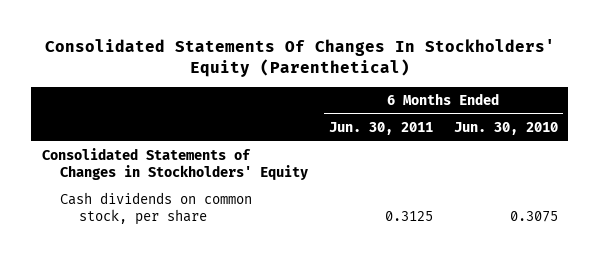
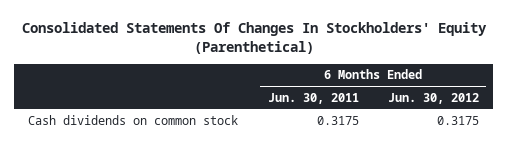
[453,122,558,136] Jun. 30, 2010 -> none
none -> [387,92,479,104] Jun. 30, 2012
[41,148,309,180] Consolidated Statements of Changes in Stockholders' Equity -> none
[60,192,253,225] Cash dividends on common stock, per share -> [28,114,239,125] Cash dividends on common stock
[385,210,434,221] 0.3125 -> [316,115,359,125] 0.3175

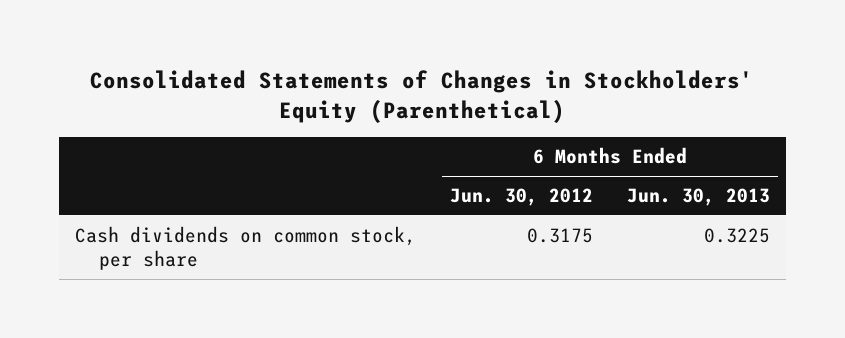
[21,21,487,54] Consolidated Statements Of Changes In Stockholders' Equity (Parenthetical) -> [90,70,754,124] Consolidated Statements of Changes in Stockholders' Equity (Parenthetical)
[267,92,359,104] Jun. 30, 2011 -> none
none -> [626,188,770,207] Jun. 30, 2013
[28,114,239,125] Cash dividends on common stock -> [75,226,417,271] Cash dividends on common stock, per share

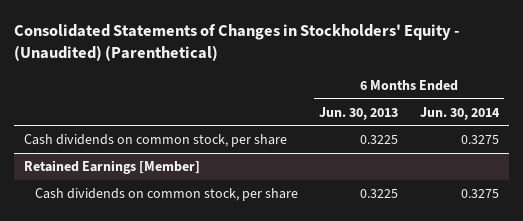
[90,70,754,124] Consolidated Statements of Changes in Stockholders' Equity (Parenthetical) -> [13,23,459,61] Consolidated Statements of Changes in Stockholders' Equity - (Unaudited) (Parenthetical)
[449,188,593,207] Jun. 30, 2012 -> none
none -> [419,106,500,120] Jun. 30, 2014
none -> [24,160,201,175] Retained Earnings [Member]
none -> [34,188,298,202] Cash dividends on common stock, per share

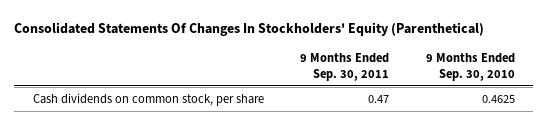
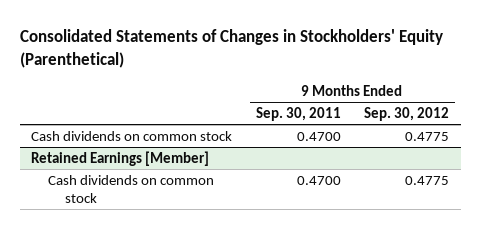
[14,22,485,37] Consolidated Statements Of Changes In Stockholders' Equity (Parenthetical) -> [19,29,443,68] Consolidated Statements of Changes in Stockholders' Equity (Parenthetical)
[425,53,515,81] 9 Months Ended Sep. 30, 2010 -> none
none -> [364,106,450,121] Sep. 30, 2012
[32,93,264,107] Cash dividends on common stock, per share -> [31,130,233,141] Cash dividends on common stock
[368,95,390,104] 0.47 -> [296,131,341,141] 0.4700
none -> [31,150,210,166] Retained Earnings [Member]
none -> [48,174,215,203] Cash dividends on common stock

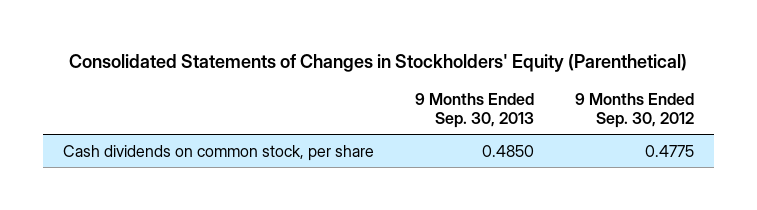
[255,106,341,121] Sep. 30, 2011 -> none
none -> [414,93,534,129] 9 Months Ended Sep. 30, 2013
[31,150,210,166] Retained Earnings [Member] -> none
[48,174,215,203] Cash dividends on common stock -> none
[31,130,233,141] Cash dividends on common stock -> [63,144,375,161] Cash dividends on common stock, per share

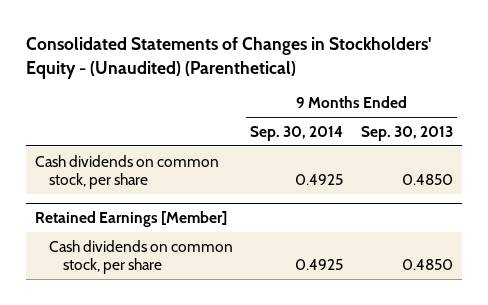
[69,53,688,72] Consolidated Statements of Changes in Stockholders' Equity (Parenthetical) -> [25,36,431,79] Consolidated Statements of Changes in Stockholders' Equity - (Unaudited) (Parenthetical)
[574,93,694,129] 9 Months Ended Sep. 30, 2012 -> none
none -> [250,125,344,141] Sep. 30, 2014
none -> [34,210,227,227] Retained Earnings [Member]
none -> [48,239,233,275] Cash dividends on common stock, per share

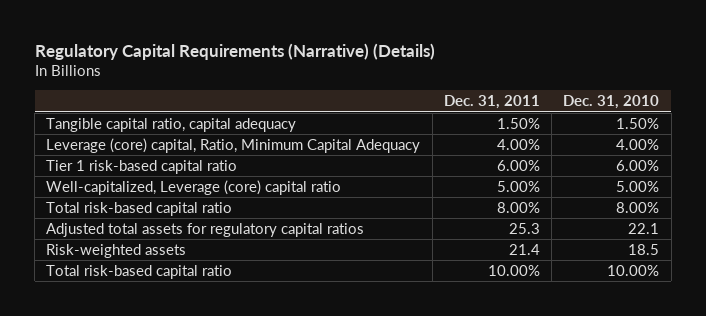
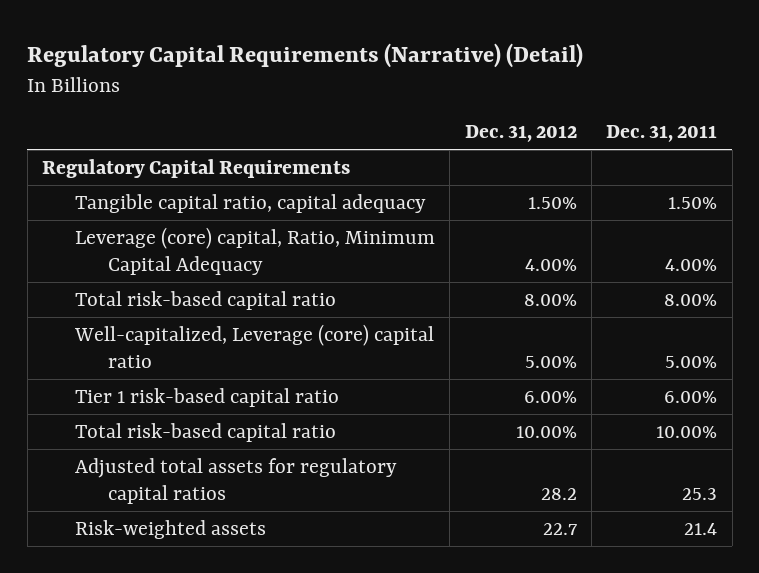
[34,42,435,60] Regulatory Capital Requirements (Narrative) (Details) -> [27,42,584,68] Regulatory Capital Requirements (Narrative) (Detail)
[563,95,660,110] Dec. 31, 2010 -> none
none -> [464,125,577,143] Dec. 31, 2012
none -> [41,158,350,178] Regulatory Capital Requirements
[46,179,342,195] Well-capitalized, Leverage (core) capital ratio -> [73,323,434,368] Well-capitalized, Leverage (core) capital ratio
[46,159,238,174] Tier 1 risk-based capital ratio -> [74,387,339,407] Tier 1 risk-based capital ratio
[46,264,233,279] Total risk-based capital ratio -> [74,422,336,442] Total risk-based capital ratio

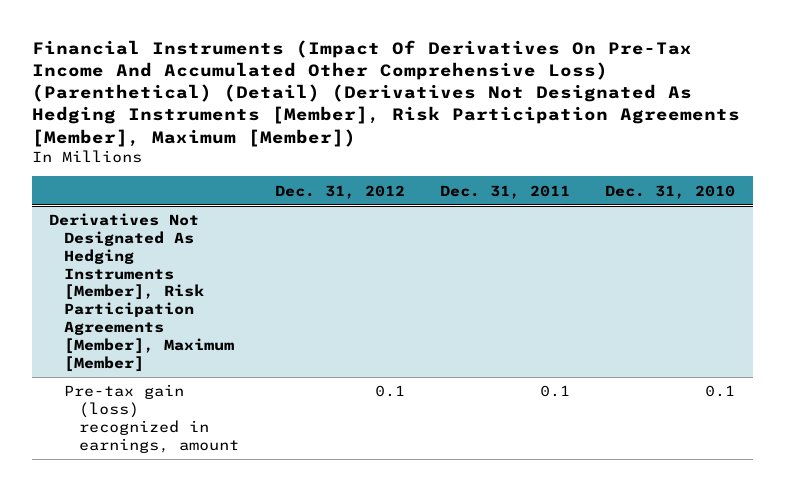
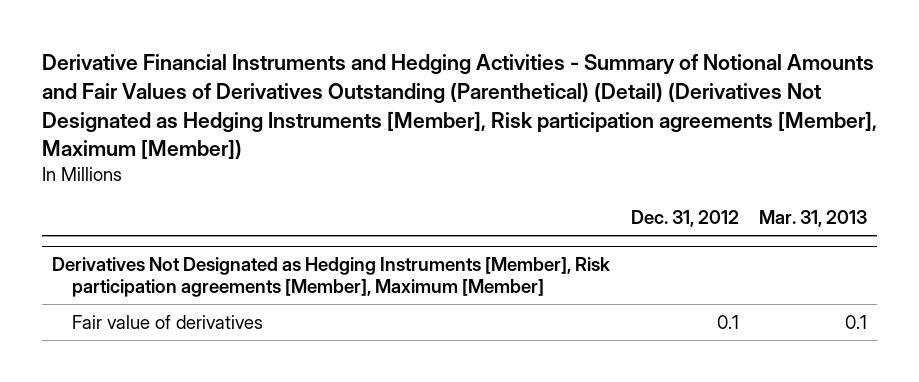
[31,39,740,147] Financial Instruments (Impact Of Derivatives On Pre-Tax Income And Accumulated Other Comprehensive Loss) (Parenthetical) (Detail) (Derivatives Not Designated As Hedging Instruments [Member], Risk Participation Agreements [Member], Maximum [Member]) -> [41,54,877,160] Derivative Financial Instruments and Hedging Activities - Summary of Notional Amounts and Fair Values of Derivatives Outstanding (Parenthetical) (Detail) (Derivatives Not Designated as Hedging Instruments [Member], Risk participation agreements [Member], Maximum [Member])
[440,184,571,199] Dec. 31, 2011 -> none
[605,184,736,199] Dec. 31, 2010 -> none
none -> [759,209,868,227] Mar. 31, 2013
[49,213,235,372] Derivatives Not Designated As Hedging Instruments [Member], Risk Participation Agreements [Member], Maximum [Member] -> [52,257,611,298] Derivatives Not Designated as Hedging Instruments [Member], Risk participation agreements [Member], Maximum [Member]
[64,384,240,453] Pre-tax gain (loss) recognized in earnings, amount -> [72,314,264,329] Fair value of derivatives

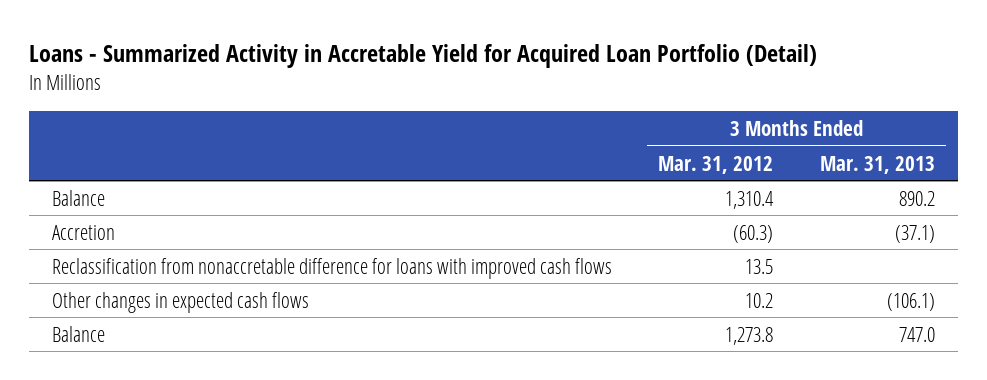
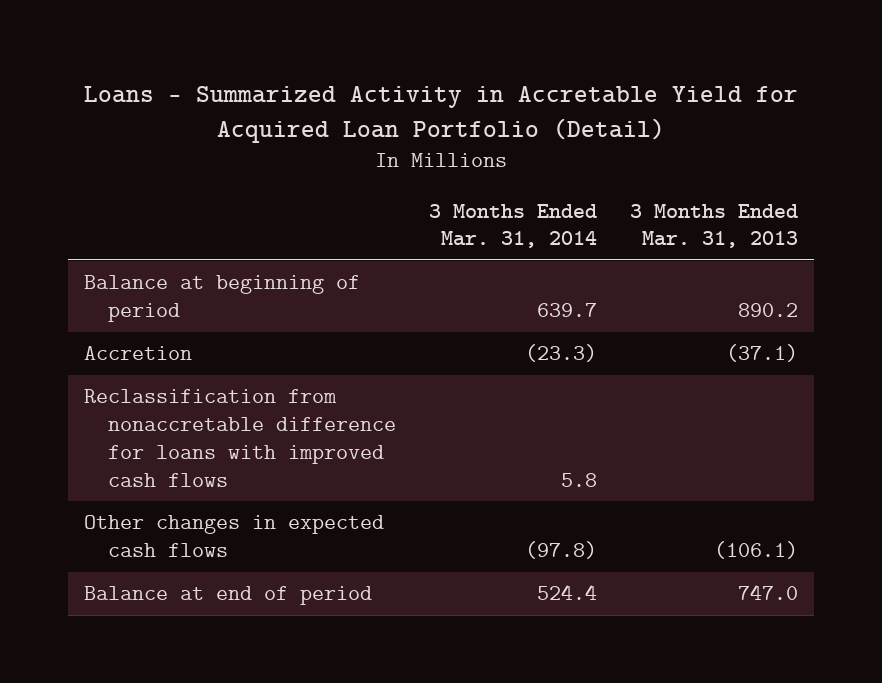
[658,155,774,174] Mar. 31, 2012 -> none
none -> [428,203,597,249] 3 Months Ended Mar. 31, 2014
[52,189,106,206] Balance -> [83,275,360,323] Balance at beginning of period
[52,325,106,342] Balance -> [83,586,372,606] Balance at end of period

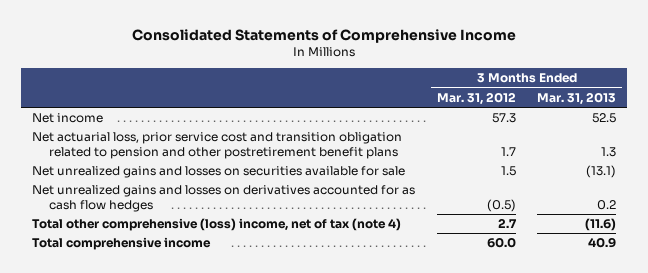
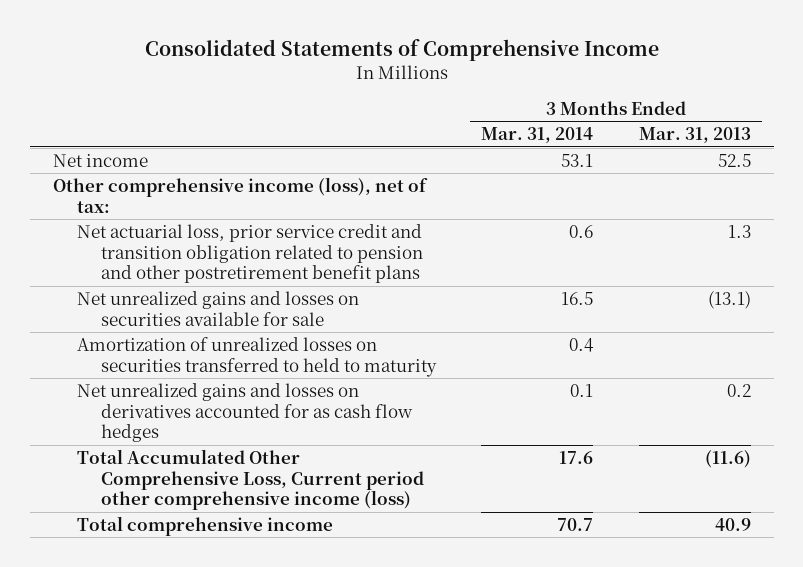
[436,91,516,105] Mar. 31, 2012 -> none
none -> [481,127,594,144] Mar. 31, 2014
none -> [52,176,428,213] Other comprehensive income (loss), net of tax:
[32,132,403,159] Net actuarial loss, prior service cost and transition obligation related to pension and other postretirement benefit plans -> [76,223,423,284] Net actuarial loss, prior service credit and transition obligation related to pension and other postretirement benefit plans
none -> [76,336,437,377] Amortization of unrealized losses on securities transferred to held to maturity
[32,218,402,232] Total other comprehensive (loss) income, net of tax (note 4) -> [76,448,424,511] Total Accumulated Other Comprehensive Loss, Current period other comprehensive income (loss)

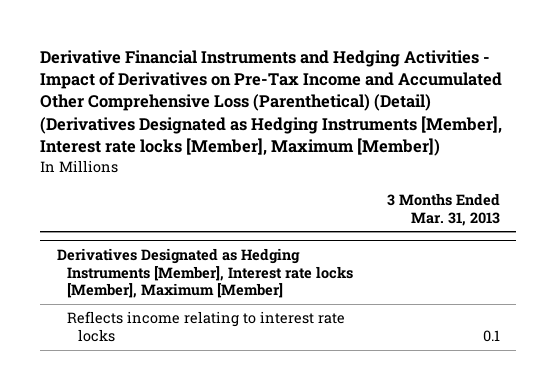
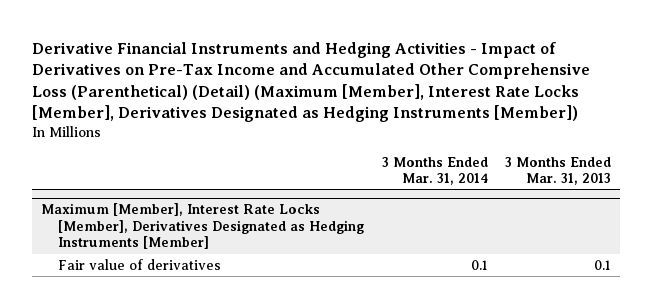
[40,49,503,157] Derivative Financial Instruments and Hedging Activities - Impact of Derivatives on Pre-Tax Income and Accumulated Other Comprehensive Loss (Parenthetical) (Detail) (Derivatives Designated as Hedging Instruments [Member], Interest rate locks [Member], Maximum [Member]) -> [32,41,591,123] Derivative Financial Instruments and Hedging Activities - Impact of Derivatives on Pre-Tax Income and Accumulated Other Comprehensive Loss (Parenthetical) (Detail) (Maximum [Member], Interest Rate Locks [Member], Derivatives Designated as Hedging Instruments [Member])
none -> [381,156,488,186] 3 Months Ended Mar. 31, 2014
[57,247,354,299] Derivatives Designated as Hedging Instruments [Member], Interest rate locks [Member], Maximum [Member] -> [40,203,364,250] Maximum [Member], Interest Rate Locks [Member], Derivatives Designated as Hedging Instruments [Member]
[67,311,346,342] Reflects income relating to interest rate locks -> [57,258,221,270] Fair value of derivatives

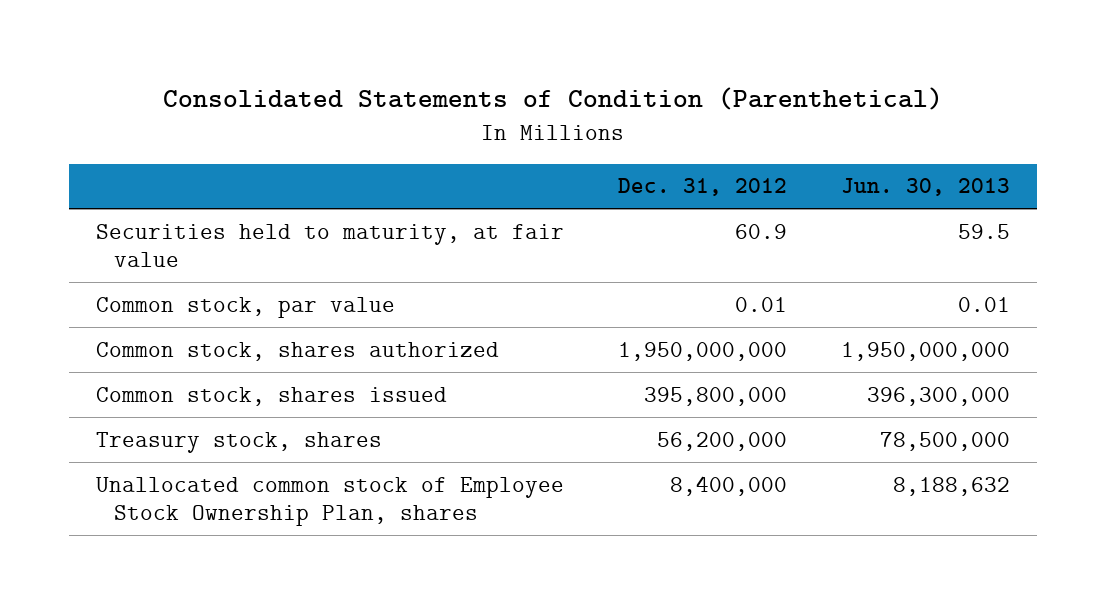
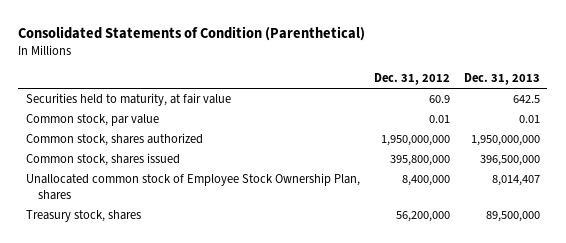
[840,178,1010,197] Jun. 30, 2013 -> none
none -> [464,73,541,86] Dec. 31, 2013
[96,431,383,453] Treasury stock, shares -> [25,210,141,223] Treasury stock, shares

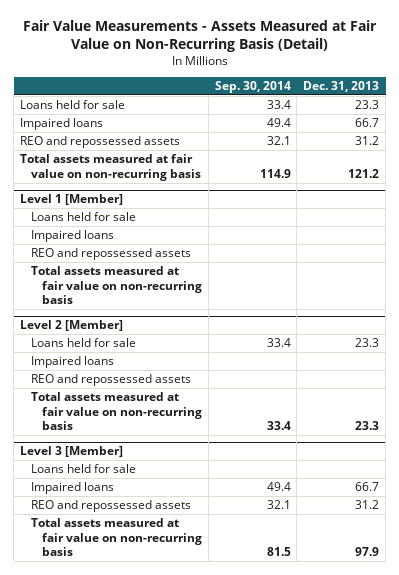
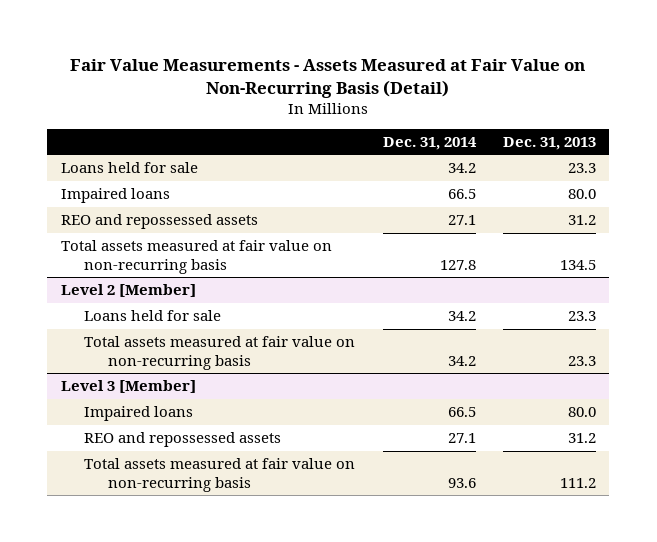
[214,80,291,93] Sep. 30, 2014 -> none
none -> [382,136,477,150] Dec. 31, 2014
[355,118,380,128] 66.7 -> [567,189,596,200] 80.0
[19,194,123,206] Level 1 [Member] -> none
[30,212,136,222] Loans held for sale -> none
[30,230,114,243] Impaired loans -> none
[30,248,191,261] REO and repossessed assets -> none
[30,266,202,305] Total assets measured at fair value on non-recurring basis -> none
[348,168,380,178] 121.2 -> [559,259,596,270] 134.5
[30,356,114,369] Impaired loans -> none
[30,374,191,387] REO and repossessed assets -> none
[30,464,136,474] Loans held for sale -> none
[355,482,380,492] 66.7 -> [567,407,596,418] 80.0
[355,547,380,557] 97.9 -> [559,477,596,488] 111.2

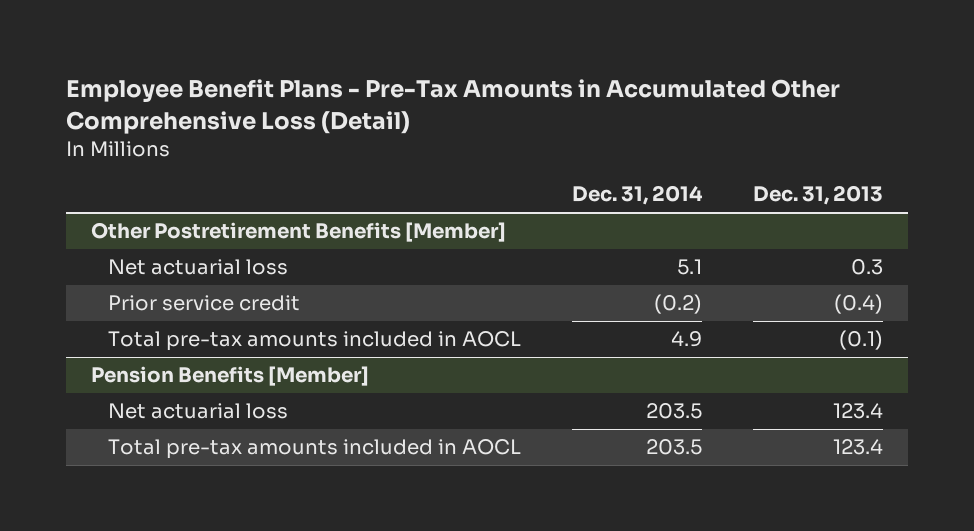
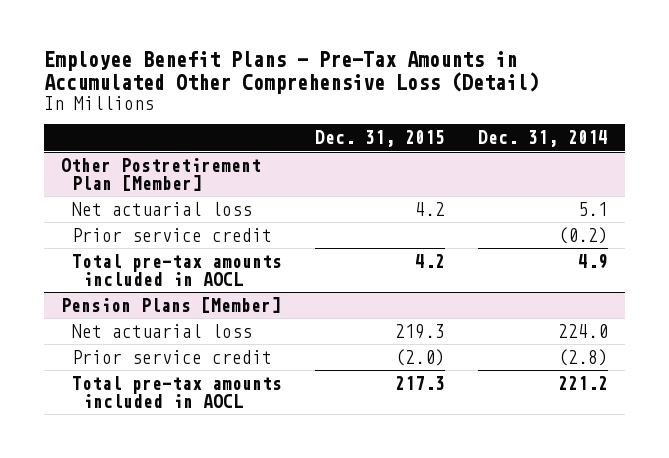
[752,185,883,206] Dec. 31, 2013 -> none
none -> [315,130,446,148] Dec. 31, 2015
[91,222,507,243] Other Postretirement Benefits [Member] -> [60,157,261,191] Other Postretirement Plan [Member]
[91,366,370,387] Pension Benefits [Member] -> [60,296,281,313] Pension Plans [Member]
[645,403,702,420] 203.5 -> [558,323,609,338] 224.0
none -> [72,349,273,364] Prior service credit
[645,439,702,456] 203.5 -> [558,375,609,390] 221.2

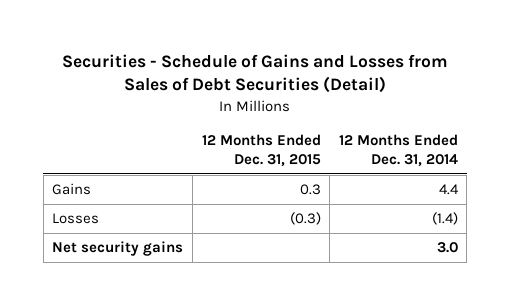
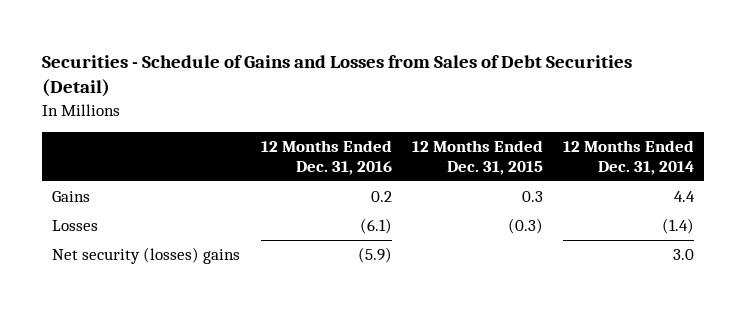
none -> [260,140,392,175] 12 Months Ended Dec. 31, 2016
[52,241,184,257] Net security gains -> [52,247,241,265] Net security (losses) gains

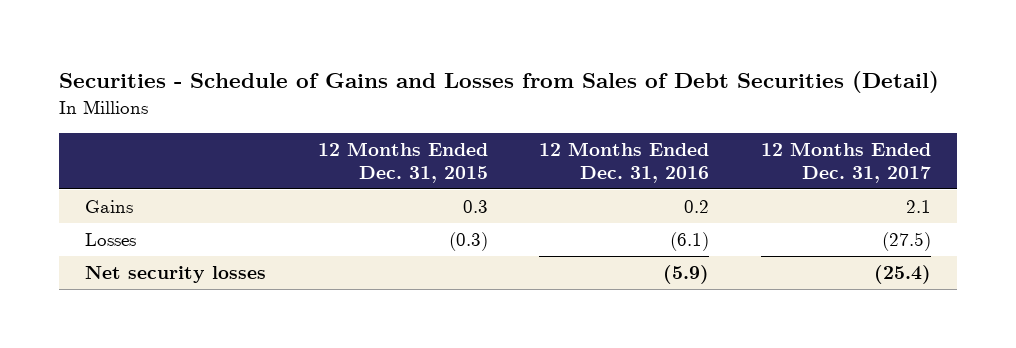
[562,140,694,175] 12 Months Ended Dec. 31, 2014 -> none
none -> [761,142,932,183] 12 Months Ended Dec. 31, 2017
[52,247,241,265] Net security (losses) gains -> [84,265,266,283] Net security losses

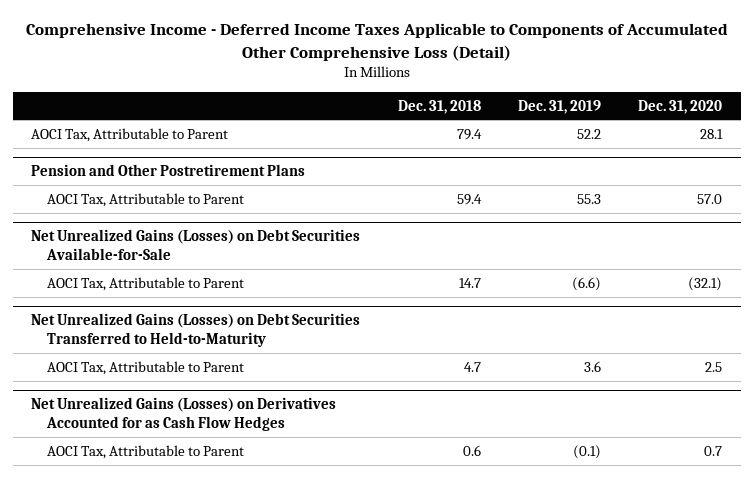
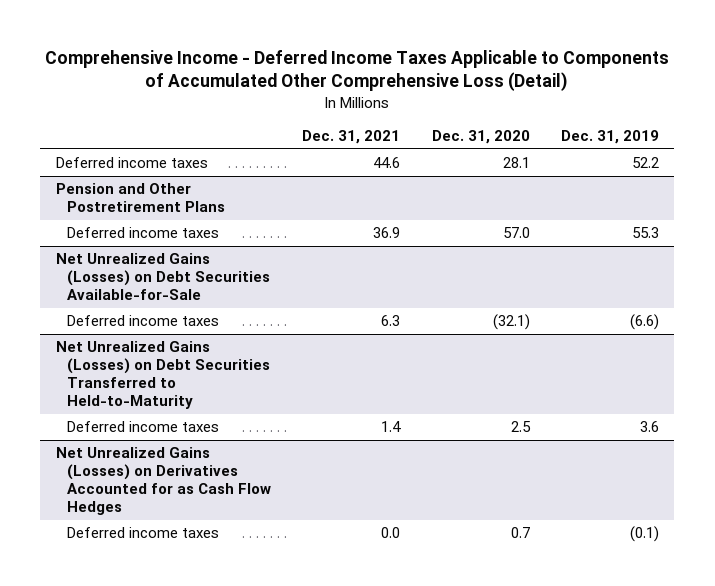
[397,99,481,114] Dec. 31, 2018 -> none
none -> [302,130,401,145] Dec. 31, 2021
[31,127,229,142] AOCI Tax, Attributable to Parent -> [55,157,208,169] Deferred income taxes
[47,192,245,207] AOCI Tax, Attributable to Parent -> [67,227,220,239] Deferred income taxes
[47,276,245,291] AOCI Tax, Attributable to Parent -> [67,315,220,327] Deferred income taxes
[47,360,245,375] AOCI Tax, Attributable to Parent -> [67,421,220,433] Deferred income taxes
[47,444,245,459] AOCI Tax, Attributable to Parent -> [67,527,220,539] Deferred income taxes

